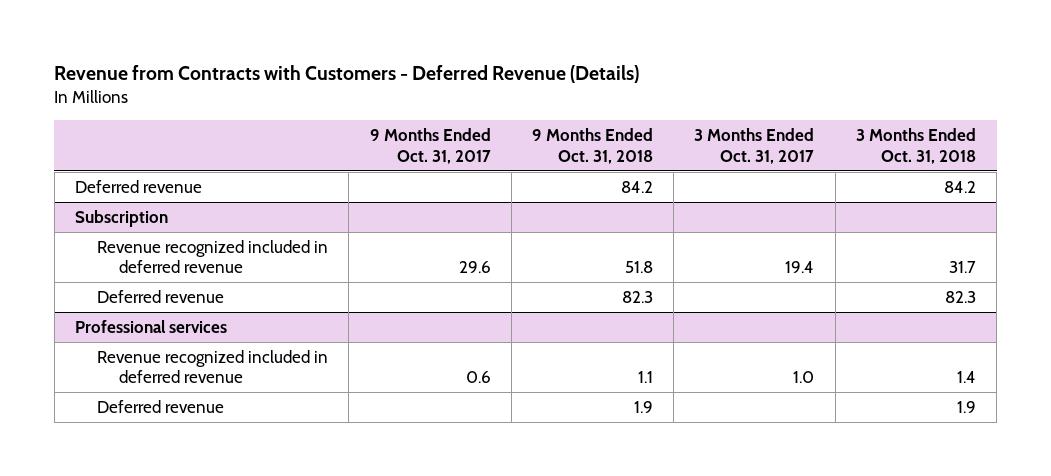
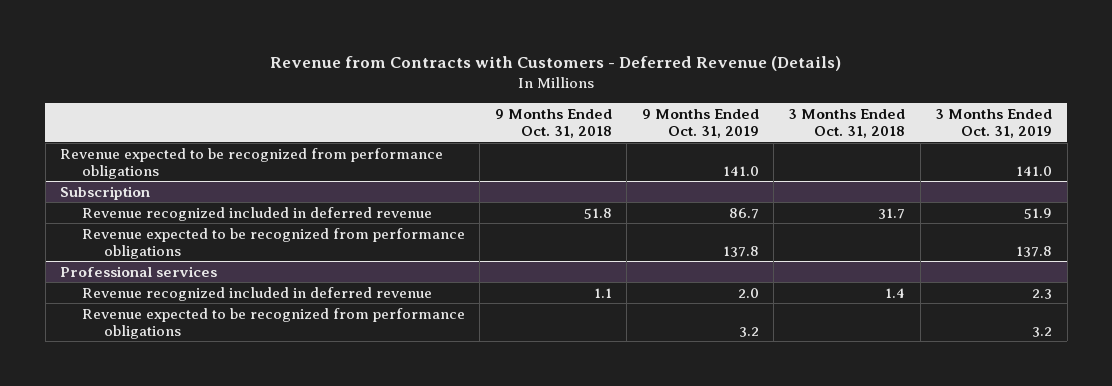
[369,128,491,164] 9 Months Ended Oct. 31, 2017 -> none
[694,128,815,164] 3 Months Ended Oct. 31, 2017 -> none
none -> [641,108,759,139] 9 Months Ended Oct. 31, 2019
none -> [935,108,1053,139] 3 Months Ended Oct. 31, 2019
[74,179,202,193] Deferred revenue -> none
none -> [60,147,444,179] Revenue expected to be recognized from performance obligations
[97,289,225,303] Deferred revenue -> none
none -> [82,227,466,259] Revenue expected to be recognized from performance obligations
[97,399,225,413] Deferred revenue -> none
none -> [82,307,466,339] Revenue expected to be recognized from performance obligations

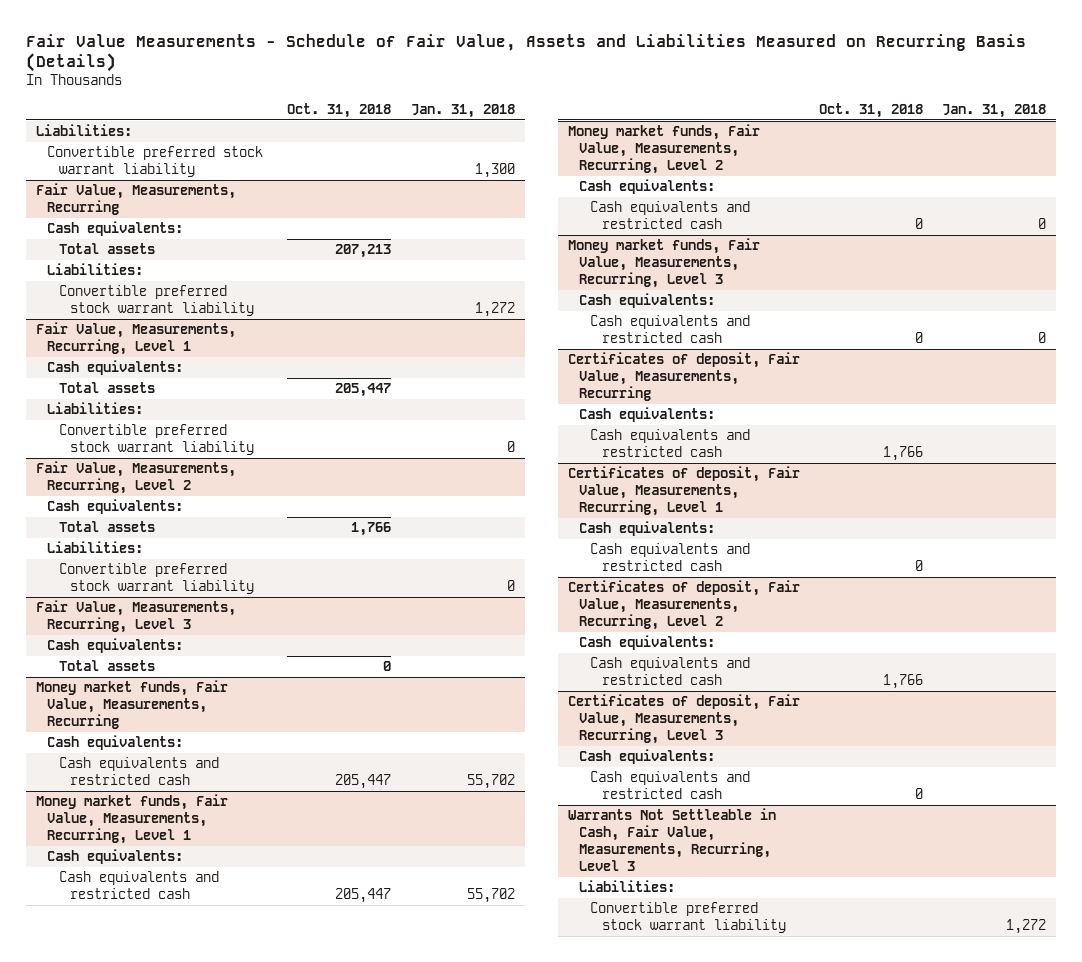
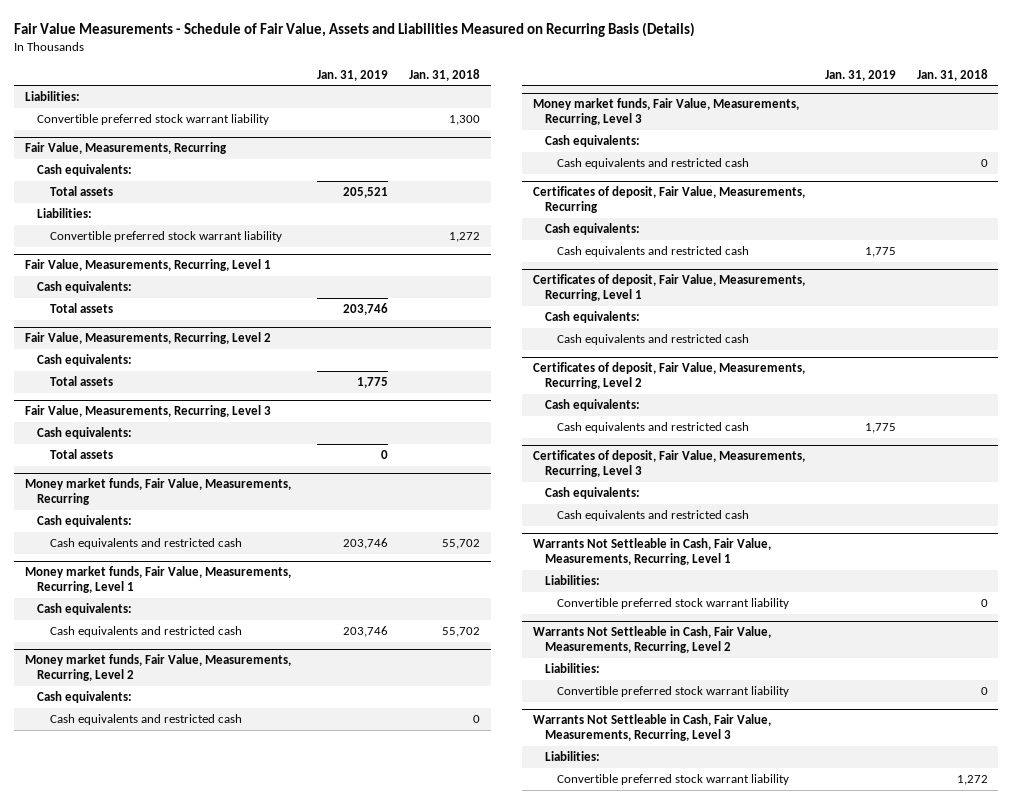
[287,102,392,118] Oct. 31, 2018 -> none
none -> [317,69,389,81] Jan. 31, 2019
[47,402,144,415] Liabilities: -> none
[58,424,255,456] Convertible preferred stock warrant liability -> none
[47,541,144,554] Liabilities: -> none
[58,563,255,595] Convertible preferred stock warrant liability -> none
none -> [532,538,771,566] Warrants Not Settleable in Cash, Fair Value, Measurements, Recurring, Level 1
none -> [544,574,600,585] Liabilities:
none -> [557,597,790,609] Convertible preferred stock warrant liability
none -> [532,626,771,654] Warrants Not Settleable in Cash, Fair Value, Measurements, Recurring, Level 2
none -> [544,662,600,673] Liabilities:
none -> [557,685,790,697] Convertible preferred stock warrant liability

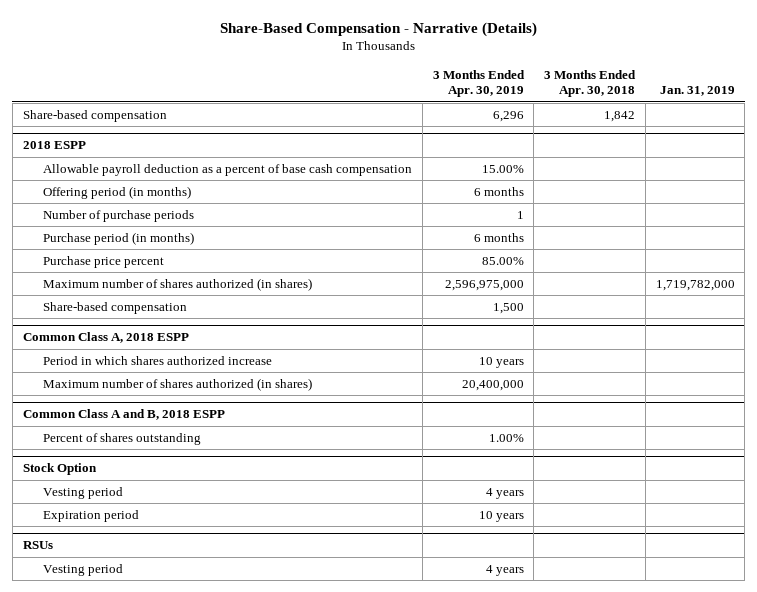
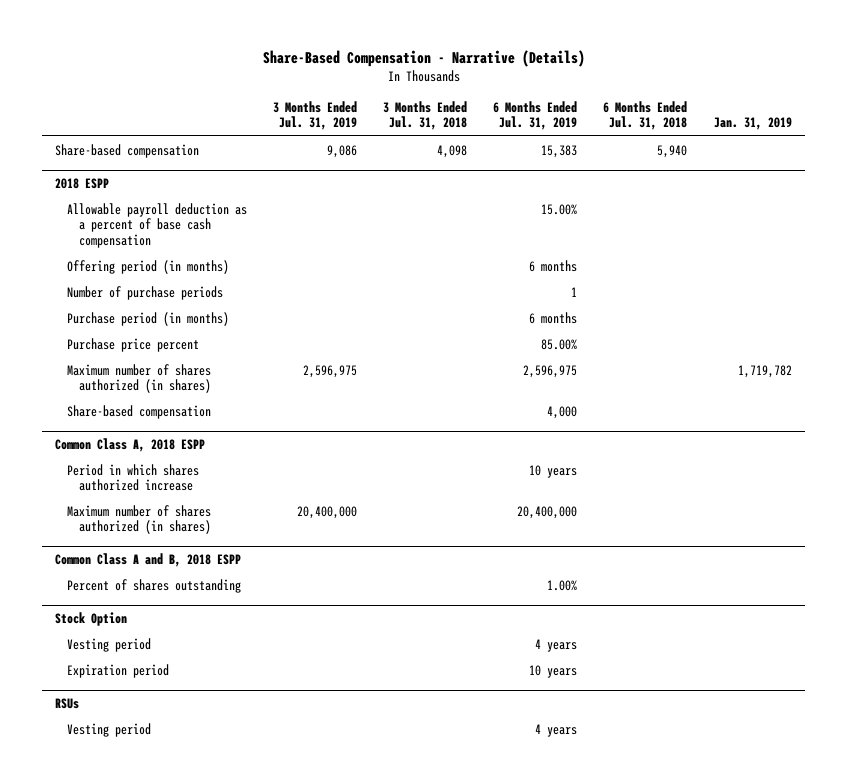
[432,70,525,98] 3 Months Ended Apr. 30, 2019 -> none
[544,70,637,98] 3 Months Ended Apr. 30, 2018 -> none
none -> [273,100,358,131] 3 Months Ended Jul. 31, 2019
none -> [383,100,468,131] 3 Months Ended Jul. 31, 2018
none -> [493,100,578,131] 6 Months Ended Jul. 31, 2019
none -> [603,100,688,131] 6 Months Ended Jul. 31, 2018
[655,279,735,291] 1,719,782,000 -> [737,364,792,378] 1,719,782

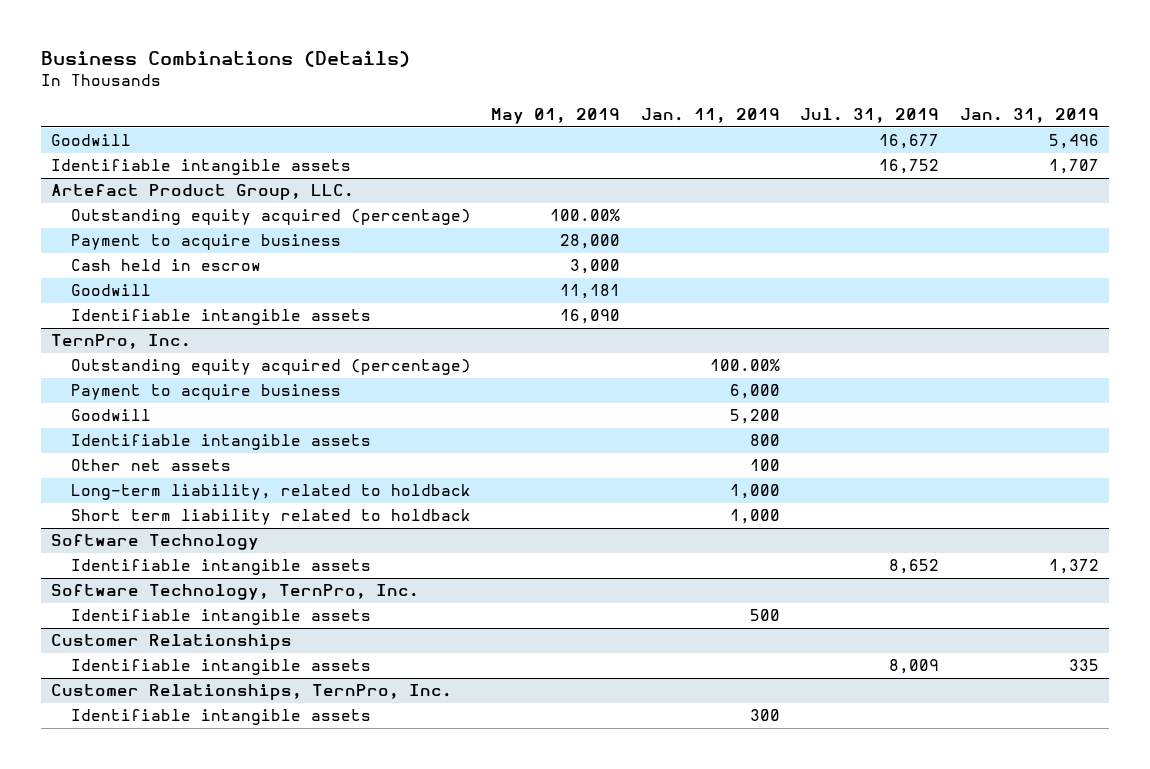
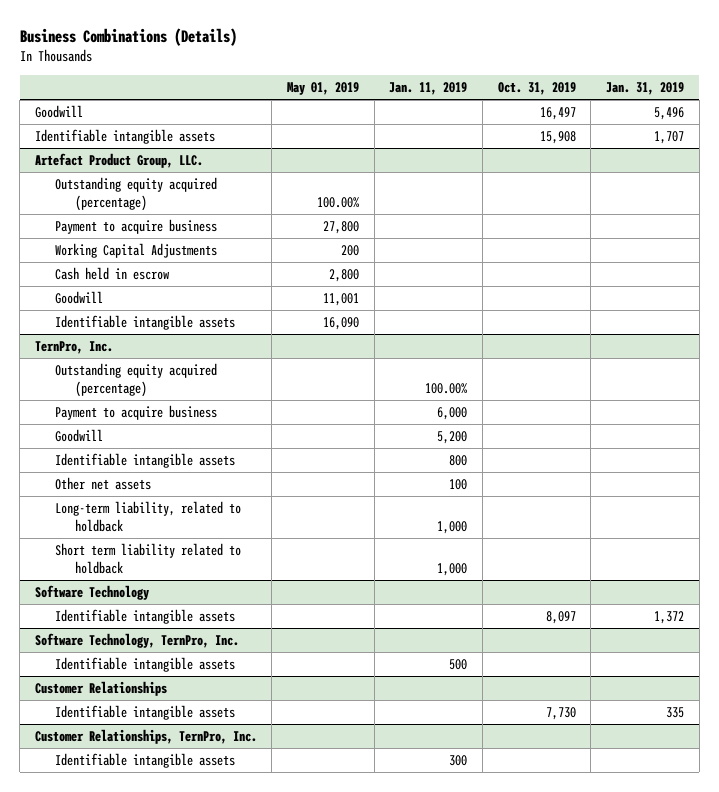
[800,108,940,124] Jul. 31, 2019 -> none
none -> [497,82,576,96] Oct. 31, 2019
[560,234,621,250] 28,000 -> [323,221,360,235] 27,800
none -> [54,243,217,259] Working Capital Adjustments
[570,259,621,275] 3,000 -> [329,269,360,283] 2,800
[560,284,621,300] 11,181 -> [323,293,360,307] 11,001

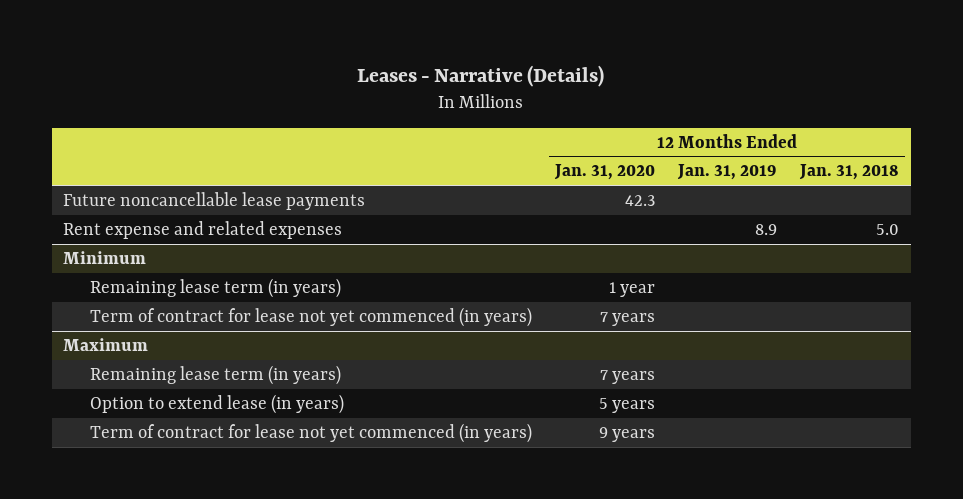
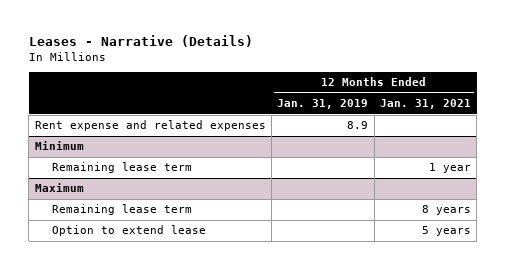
[553,164,655,181] Jan. 31, 2020 -> none
[799,164,900,181] Jan. 31, 2018 -> none
none -> [380,99,472,110] Jan. 31, 2021
[63,191,366,210] Future noncancellable lease payments -> none
[89,306,532,327] Term of contract for lease not yet commenced (in years) -> none
[89,277,341,298] Remaining lease term (in years) -> [51,162,192,174] Remaining lease term
[89,422,532,443] Term of contract for lease not yet commenced (in years) -> none
[89,364,341,385] Remaining lease term (in years) -> [51,204,192,216] Remaining lease term
[89,393,344,414] Option to extend lease (in years) -> [51,225,206,237] Option to extend lease

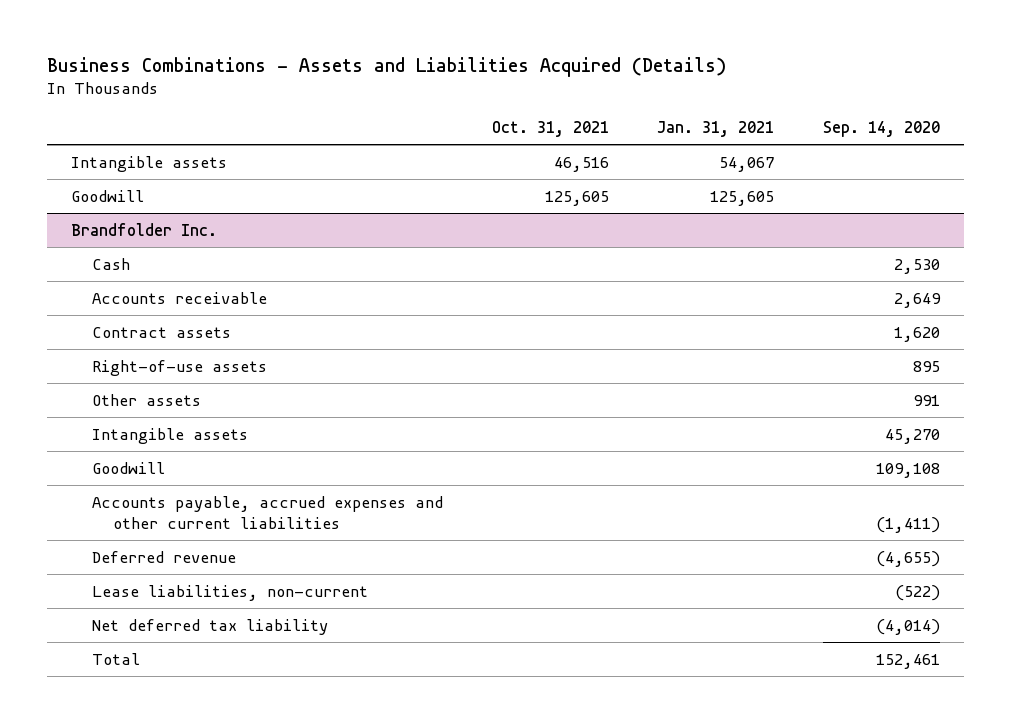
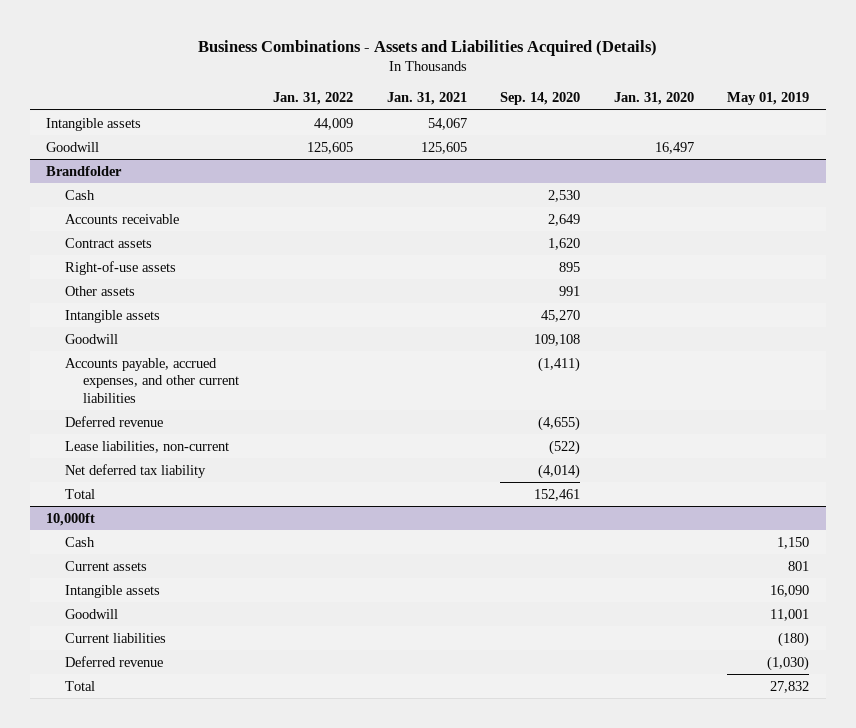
[491,121,609,138] Oct. 31, 2021 -> none
none -> [272,92,353,106] Jan. 31, 2022
none -> [613,92,694,106] Jan. 31, 2020
none -> [727,92,810,106] May 01, 2019
[70,222,217,236] Brandfolder Inc. -> [46,165,123,176] Brandfolder
[91,495,443,529] Accounts payable, accrued expenses and other current liabilities -> [64,357,240,403] Accounts payable, accrued expenses, and other current liabilities
none -> [46,512,96,526] 10,000ft
none -> [64,536,95,547] Cash
none -> [64,560,147,571] Current assets
none -> [64,584,160,598] Intangible assets
none -> [64,608,118,619] Goodwill
none -> [64,632,166,643] Current liabilities
none -> [64,655,163,667] Deferred revenue
none -> [64,680,95,691] Total

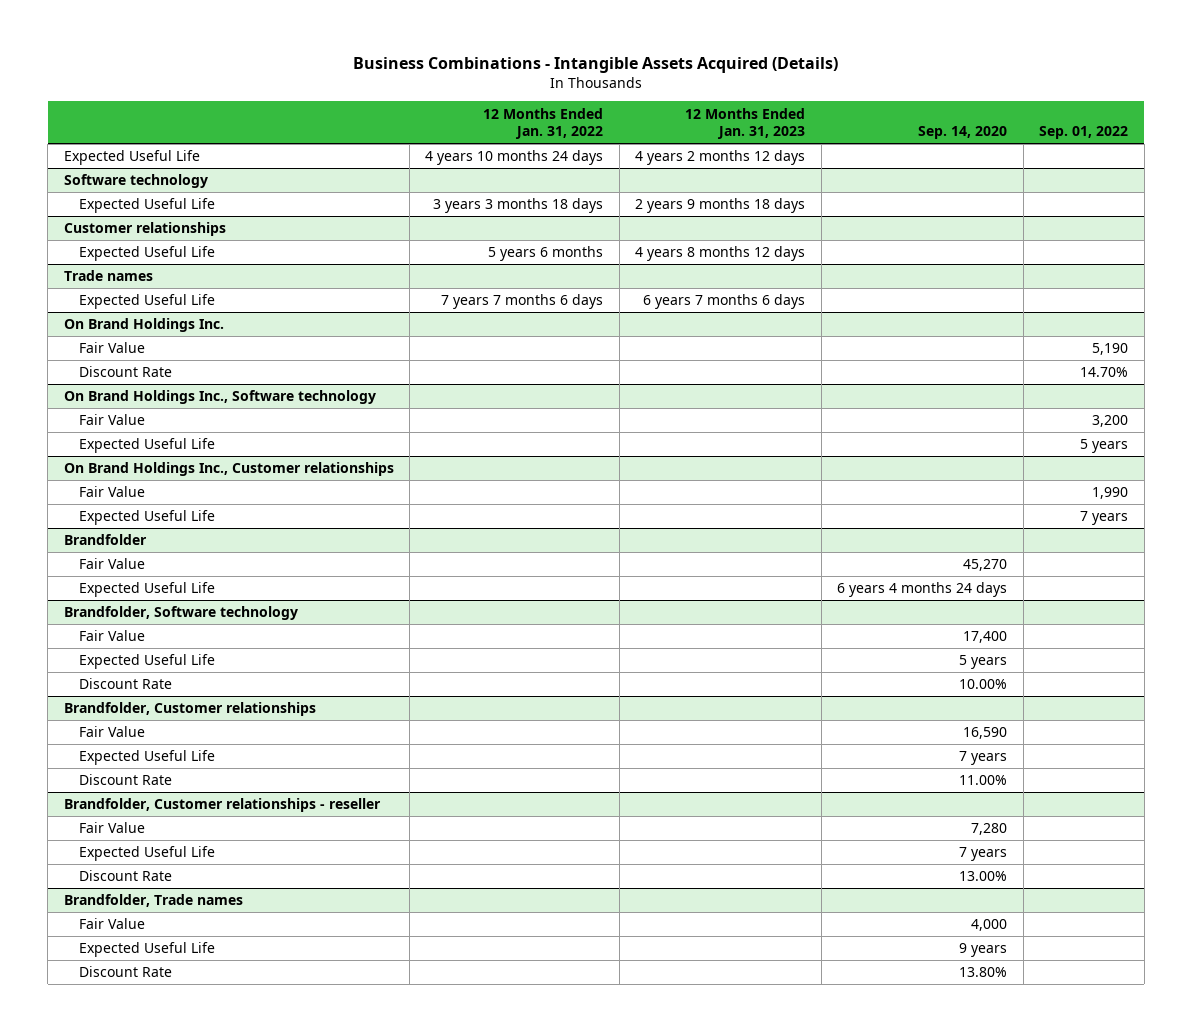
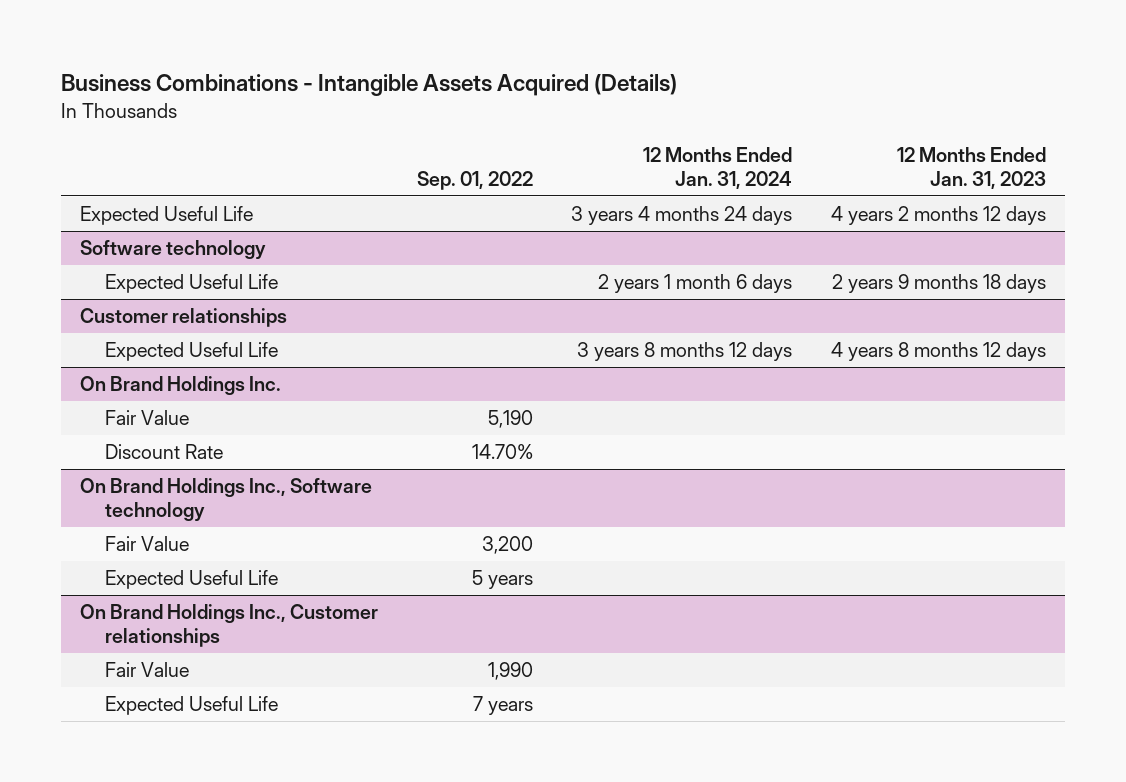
[483,107,604,140] 12 Months Ended Jan. 31, 2022 -> none
[918,126,1008,140] Sep. 14, 2020 -> none
none -> [643,146,793,189] 12 Months Ended Jan. 31, 2024
[63,270,153,282] Trade names -> none
[78,294,215,310] Expected Useful Life -> none
[63,534,147,546] Brandfolder -> none
[78,558,145,570] Fair Value -> none
[78,582,215,598] Expected Useful Life -> none
[63,606,298,621] Brandfolder, Software technology -> none
[78,630,145,642] Fair Value -> none
[78,654,215,670] Expected Useful Life -> none
[78,678,172,690] Discount Rate -> none
[63,702,316,717] Brandfolder, Customer relationships -> none
[78,726,145,738] Fair Value -> none
[78,750,215,766] Expected Useful Life -> none
[78,774,172,786] Discount Rate -> none
[63,798,381,813] Brandfolder, Customer relationships - reseller -> none
[78,822,145,834] Fair Value -> none
[78,846,215,862] Expected Useful Life -> none
[78,870,172,882] Discount Rate -> none
[63,894,243,908] Brandfolder, Trade names -> none
[78,918,145,930] Fair Value -> none
[78,942,215,958] Expected Useful Life -> none
[78,966,172,978] Discount Rate -> none

